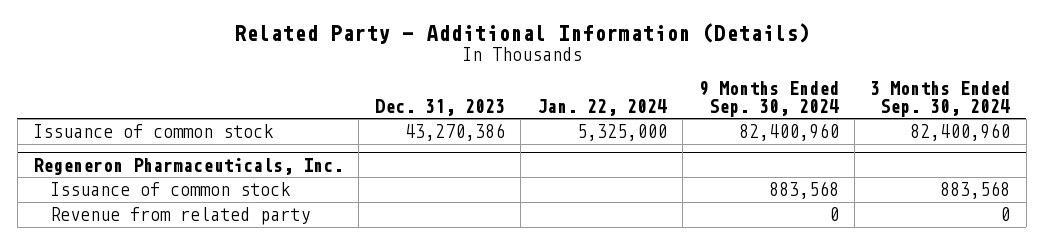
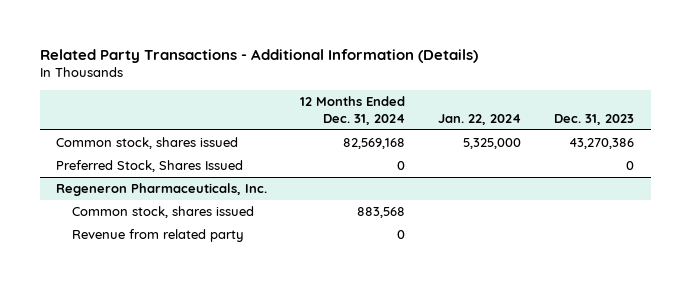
[233,22,810,44] Related Party - Additional Information (Details) -> [39,48,478,63] Related Party Transactions - Additional Information (Details)
[698,81,839,117] 9 Months Ended Sep. 30, 2024 -> none
[870,81,1011,117] 3 Months Ended Sep. 30, 2024 -> none
none -> [300,96,406,125] 12 Months Ended Dec. 31, 2024
[33,124,275,139] Issuance of common stock -> [56,136,239,149] Common stock, shares issued
none -> [56,159,244,172] Preferred Stock, Shares Issued
[50,182,292,197] Issuance of common stock -> [72,205,255,218] Common stock, shares issued

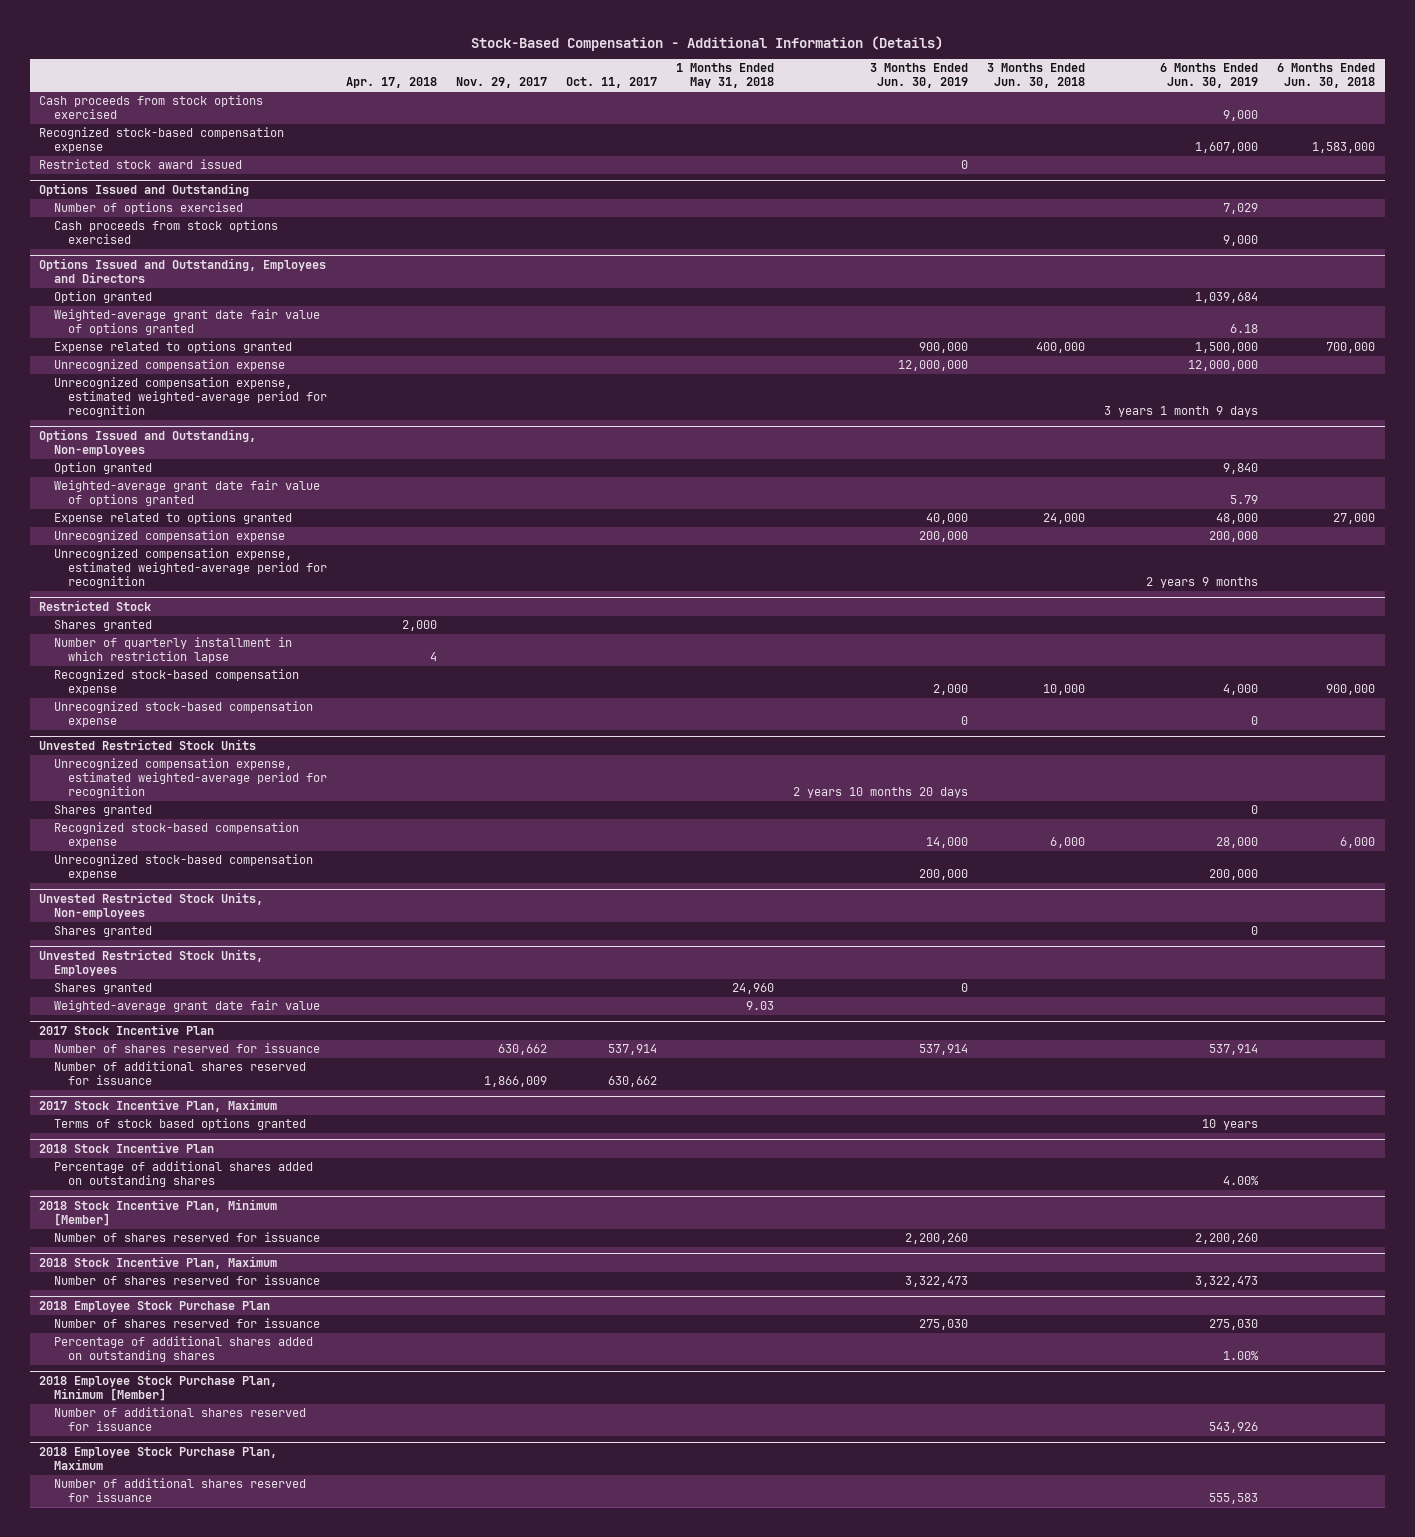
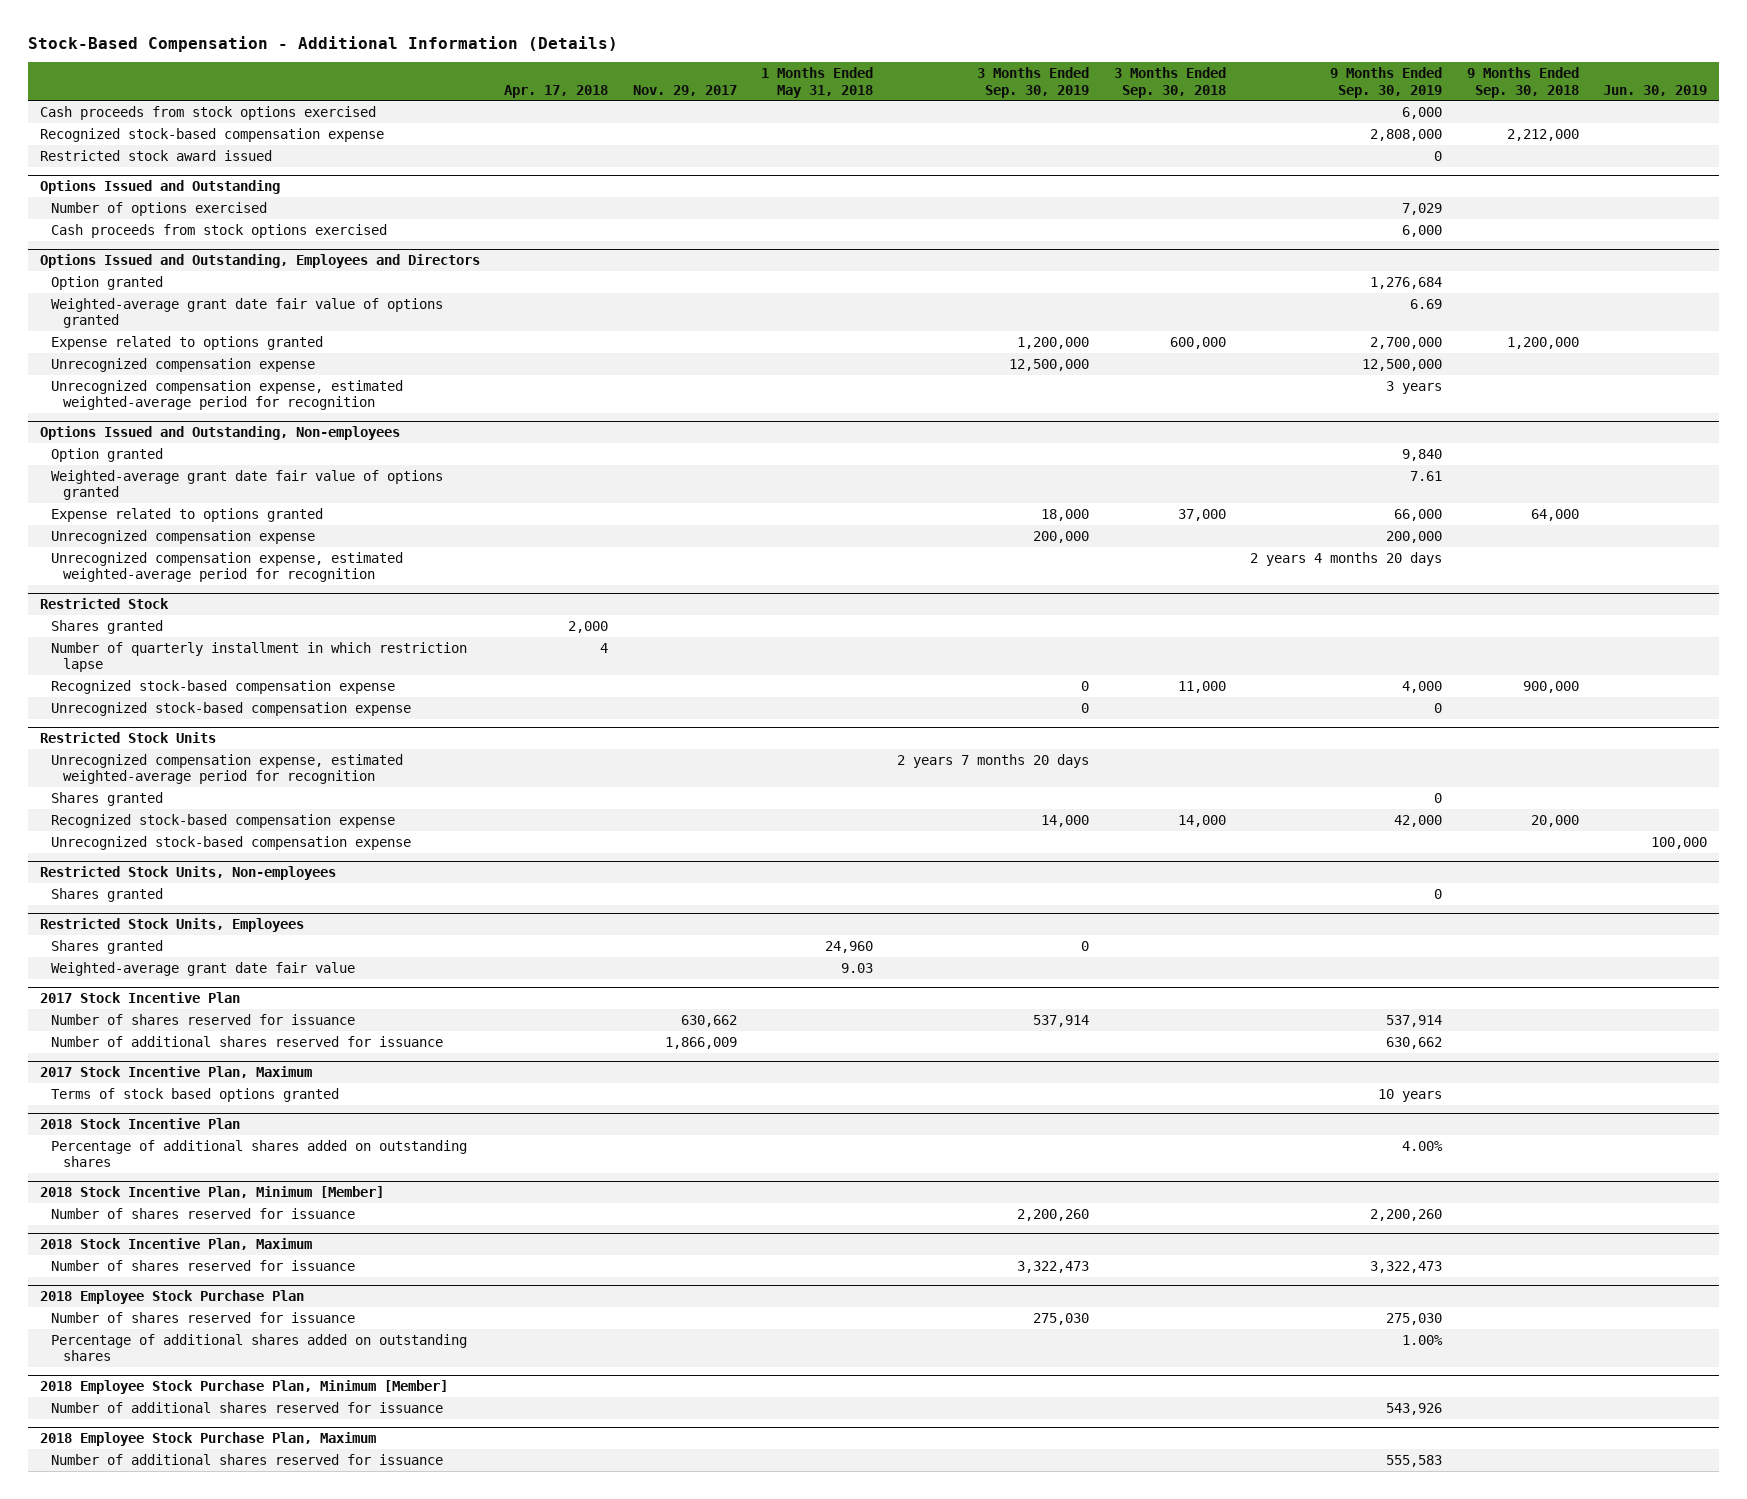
[565,77,657,89] Oct. 11, 2017 -> none
[870,63,969,89] 3 Months Ended Jun. 30, 2019 -> none
[987,63,1086,89] 3 Months Ended Jun. 30, 2018 -> none
[1160,63,1259,89] 6 Months Ended Jun. 30, 2019 -> none
[1277,63,1376,89] 6 Months Ended Jun. 30, 2018 -> none
none -> [977,66,1090,98] 3 Months Ended Sep. 30, 2019
none -> [1113,66,1226,98] 3 Months Ended Sep. 30, 2018
none -> [1330,66,1443,98] 9 Months Ended Sep. 30, 2019
none -> [1466,66,1579,98] 9 Months Ended Sep. 30, 2018
none -> [1603,84,1708,96] Jun. 30, 2019
[39,739,257,751] Unvested Restricted Stock Units -> [39,732,216,744] Restricted Stock Units
[39,892,264,919] Unvested Restricted Stock Units, Non-employees -> [39,866,336,881] Restricted Stock Units, Non-employees
[39,949,264,976] Unvested Restricted Stock Units, Employees -> [39,918,304,933] Restricted Stock Units, Employees

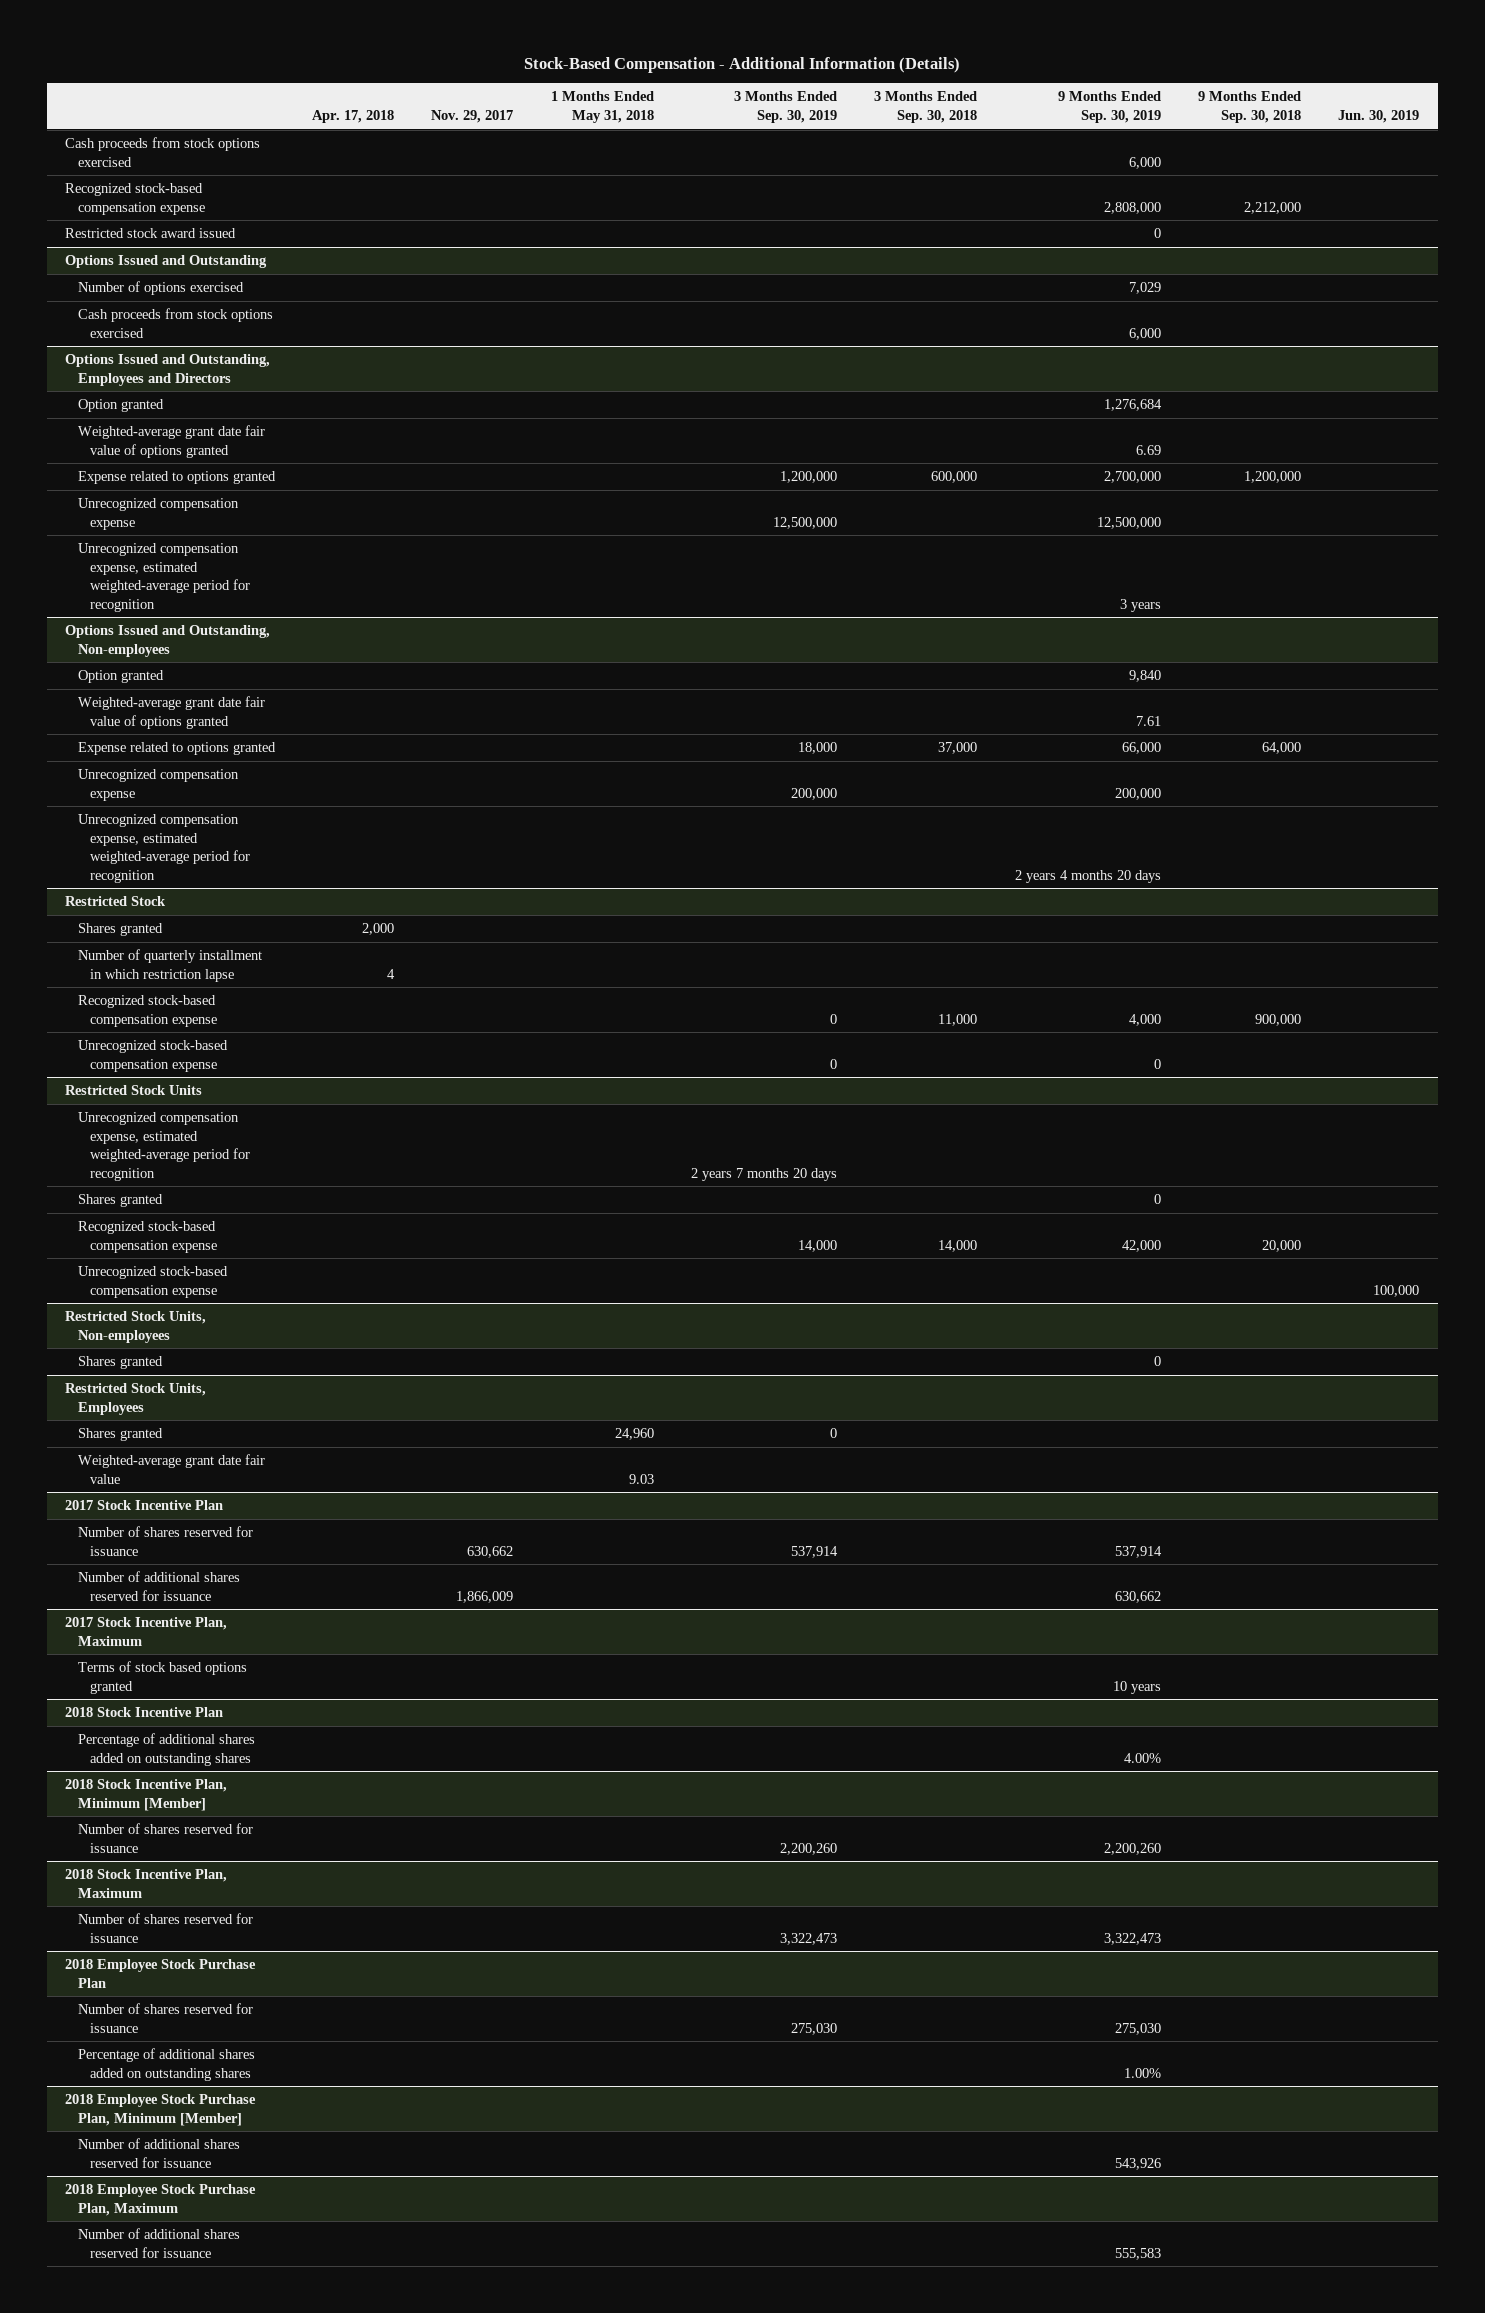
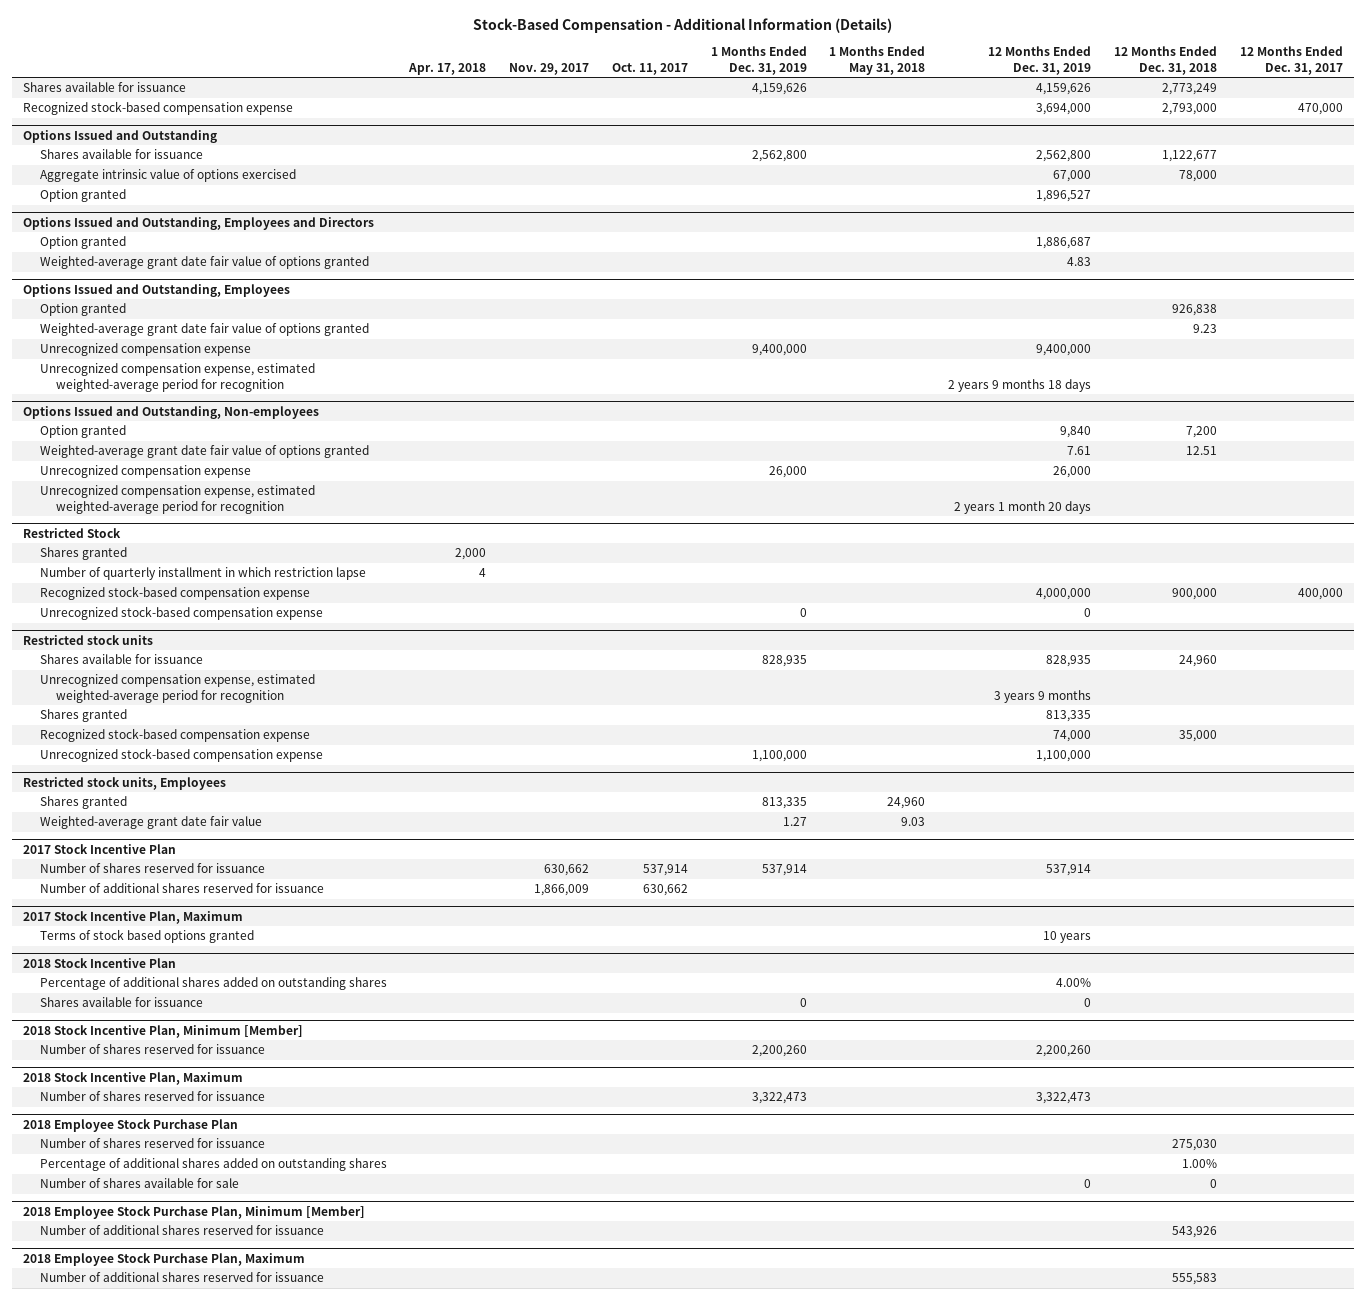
[734,91,838,123] 3 Months Ended Sep. 30, 2019 -> none
[874,91,978,123] 3 Months Ended Sep. 30, 2018 -> none
[1057,91,1161,123] 9 Months Ended Sep. 30, 2019 -> none
[1198,91,1302,123] 9 Months Ended Sep. 30, 2018 -> none
[1338,109,1420,123] Jun. 30, 2019 -> none
none -> [611,62,688,75] Oct. 11, 2017
none -> [710,46,807,75] 1 Months Ended Dec. 31, 2019
none -> [988,46,1092,75] 12 Months Ended Dec. 31, 2019
none -> [1113,46,1217,75] 12 Months Ended Dec. 31, 2018
none -> [1239,46,1343,75] 12 Months Ended Dec. 31, 2017
[65,137,261,167] Cash proceeds from stock options exercised -> none
none -> [22,82,186,93] Shares available for issuance
[65,228,237,239] Restricted stock award issued -> none
[77,281,244,296] Number of options exercised -> none
[77,308,273,338] Cash proceeds from stock options exercised -> none
none -> [39,149,203,160] Shares available for issuance
none -> [39,169,296,183] Aggregate intrinsic value of options exercised
none -> [39,189,126,203] Option granted
[77,471,276,485] Expense related to options granted -> none
[77,498,239,530] Unrecognized compensation expense -> none
[77,543,251,612] Unrecognized compensation expense, estimated weighted-average period for recognition -> none
none -> [22,283,290,297] Options Issued and Outstanding, Employees
none -> [39,303,126,317] Option granted
none -> [39,323,369,337] Weighted-average grant date fair value of options granted
none -> [39,343,251,357] Unrecognized compensation expense
none -> [39,363,315,392] Unrecognized compensation expense, estimated weighted-average period for recognition
[77,742,276,756] Expense related to options granted -> none
[65,1085,203,1096] Restricted Stock Units -> [22,634,153,645] Restricted stock units
none -> [39,654,203,665] Shares available for issuance
[65,1311,207,1343] Restricted Stock Units, Non-employees -> none
[77,1356,163,1370] Shares granted -> none
[65,1383,207,1415] Restricted Stock Units, Employees -> [22,776,226,790] Restricted stock units, Employees
none -> [39,997,203,1008] Shares available for issuance
none -> [39,1178,239,1189] Number of shares available for sale

